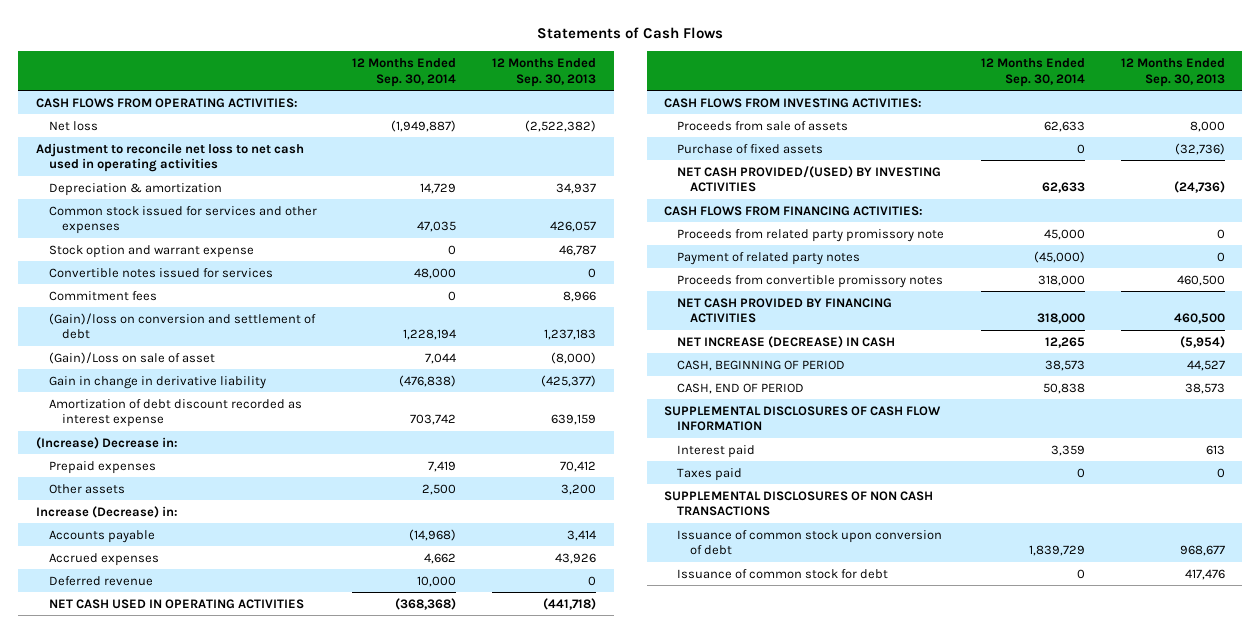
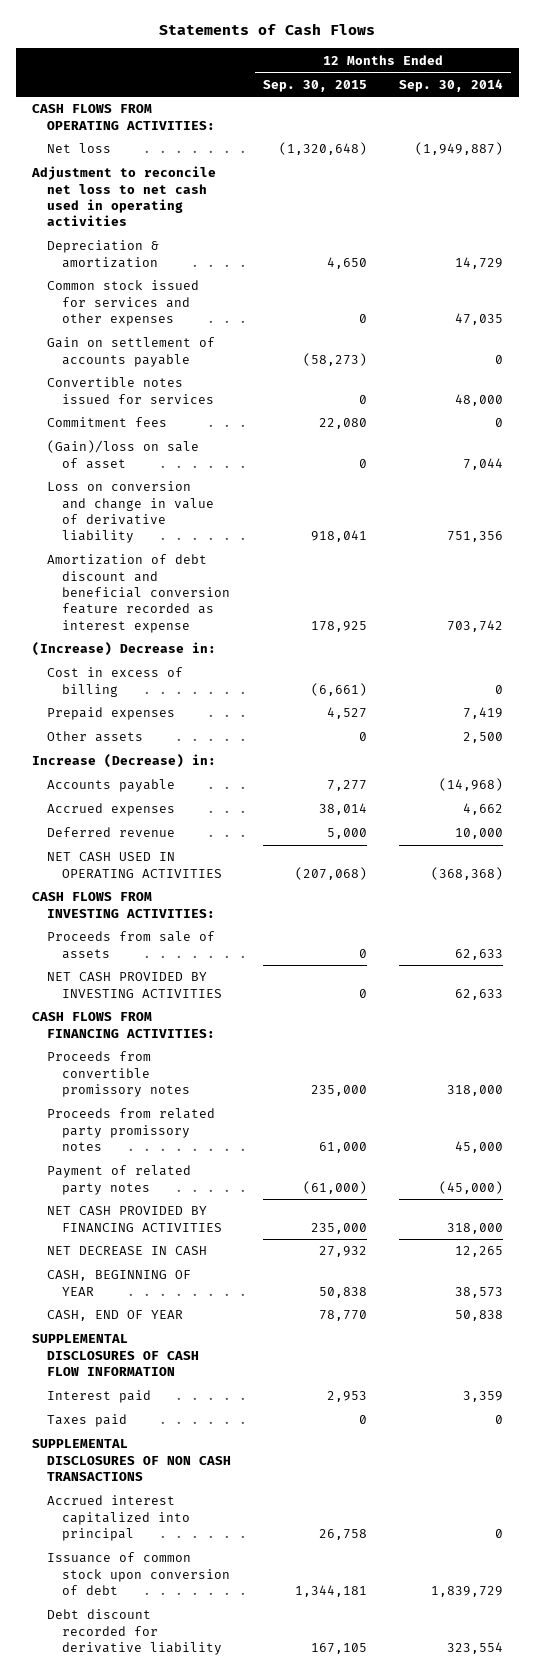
[492,58,597,87] 12 Months Ended Sep. 30, 2013 -> none
none -> [263,79,368,92] Sep. 30, 2015
[48,244,254,258] Stock option and warrant expense -> none
none -> [47,337,216,367] Gain on settlement of accounts payable
[48,312,316,340] (Gain)/loss on conversion and settlement of debt -> none
[48,351,215,364] (Gain)/Loss on sale of asset -> [47,440,200,469] (Gain)/loss on sale of asset
[48,375,266,389] Gain in change in derivative liability -> [47,481,215,544] Loss on conversion and change in value of derivative liability
[399,374,457,387] (476,838) -> [446,531,503,543] 751,356
[48,398,302,428] Amortization of debt discount recorded as interest expense -> [47,554,231,633] Amortization of debt discount and beneficial conversion feature recorded as interest expense
none -> [47,667,184,697] Cost in excess of billing
[677,143,824,154] Purchase of fixed assets -> none
[677,165,942,193] NET CASH PROVIDED/(USED) BY INVESTING ACTIVITIES -> [47,972,223,998] NET CASH PROVIDED BY INVESTING ACTIVITIES
[677,228,945,242] Proceeds from related party promissory note -> none
none -> [47,1108,216,1152] Proceeds from related party promissory notes
[677,251,861,265] Payment of related party notes -> [47,1165,192,1195] Payment of related party notes
[677,335,896,348] NET INCREASE (DECREASE) IN CASH -> [47,1246,208,1256] NET DECREASE IN CASH
[677,359,846,371] CASH, BEGINNING OF PERIOD -> [47,1270,192,1296] CASH, BEGINNING OF YEAR
[677,382,805,394] CASH, END OF PERIOD -> [47,1310,184,1322] CASH, END OF YEAR
none -> [47,1495,191,1542] Accrued interest capitalized into principal
[677,568,889,579] Issuance of common stock for debt -> none
none -> [47,1609,223,1656] Debt discount recorded for derivative liability

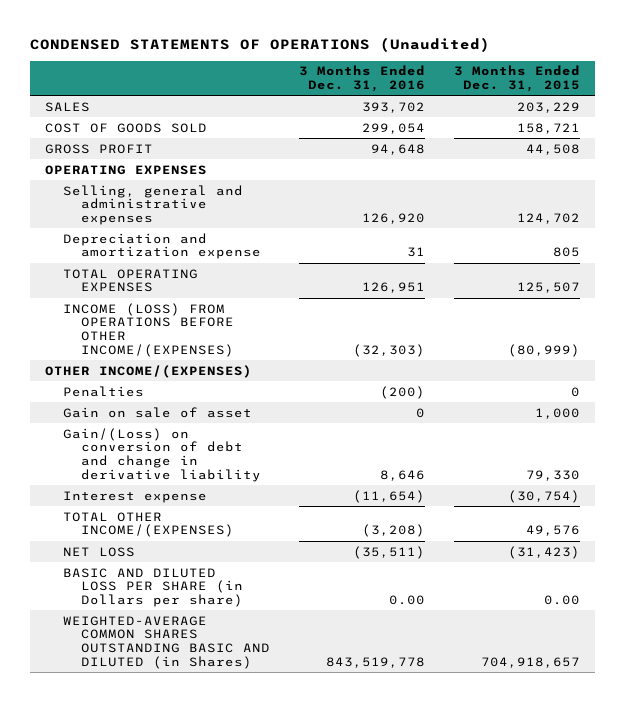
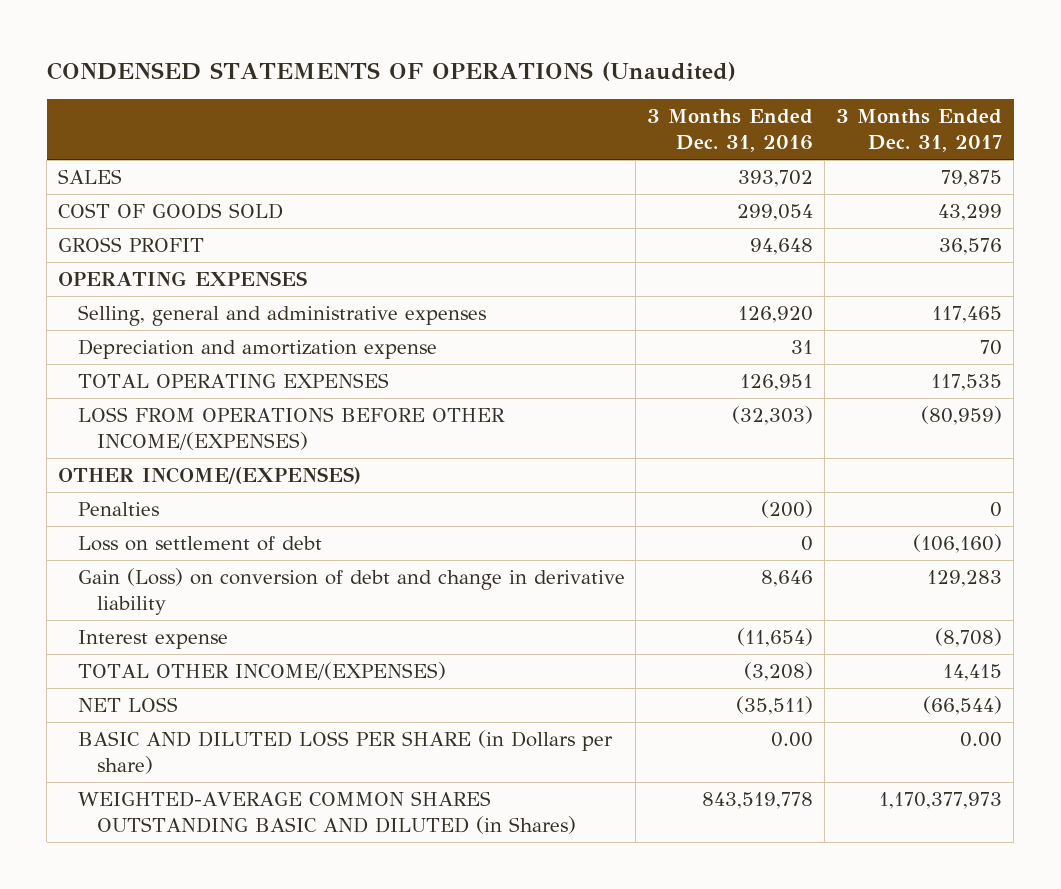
[454,65,581,93] 3 Months Ended Dec. 31, 2015 -> none
none -> [836,109,1003,153] 3 Months Ended Dec. 31, 2017
[62,302,234,358] INCOME (LOSS) FROM OPERATIONS BEFORE OTHER INCOME/(EXPENSES) -> [77,407,505,451] LOSS FROM OPERATIONS BEFORE OTHER INCOME/(EXPENSES)
[62,406,252,418] Gain on sale of asset -> none
none -> [77,536,322,552] Loss on settlement of debt
[62,427,261,483] Gain/(Loss) on conversion of debt and change in derivative liability -> [77,568,625,616] Gain (Loss) on conversion of debt and change in derivative liability

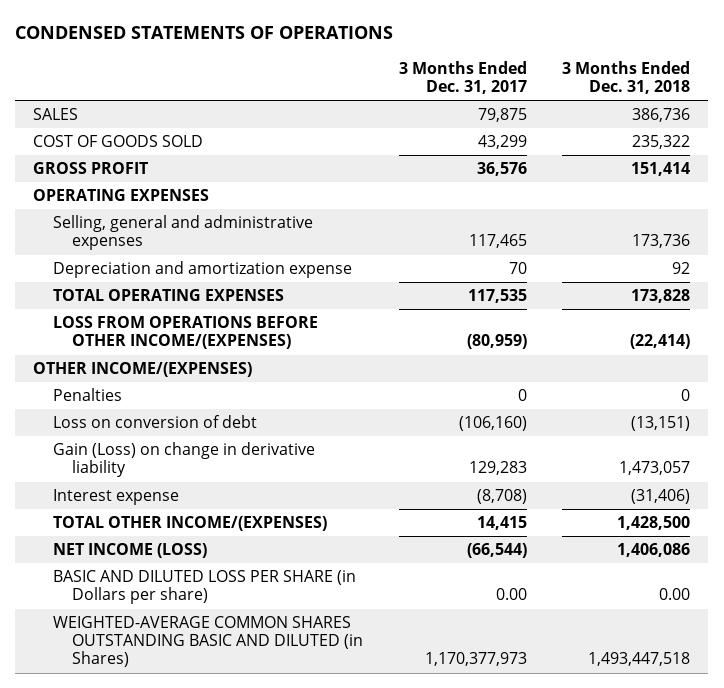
[46,61,736,81] CONDENSED STATEMENTS OF OPERATIONS (Unaudited) -> [15,26,394,40] CONDENSED STATEMENTS OF OPERATIONS
[647,109,814,153] 3 Months Ended Dec. 31, 2016 -> none
none -> [562,60,691,94] 3 Months Ended Dec. 31, 2018
[77,536,322,552] Loss on settlement of debt -> [52,415,257,429] Loss on conversion of debt
[77,568,625,616] Gain (Loss) on conversion of debt and change in derivative liability -> [52,442,315,478] Gain (Loss) on change in derivative liability
[77,697,178,713] NET LOSS -> [52,543,207,559] NET INCOME (LOSS)

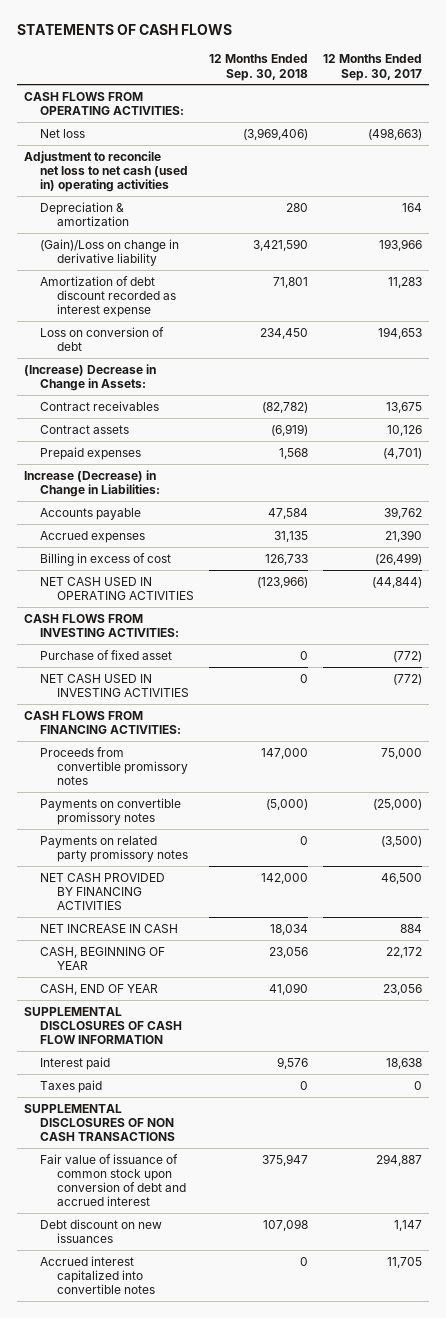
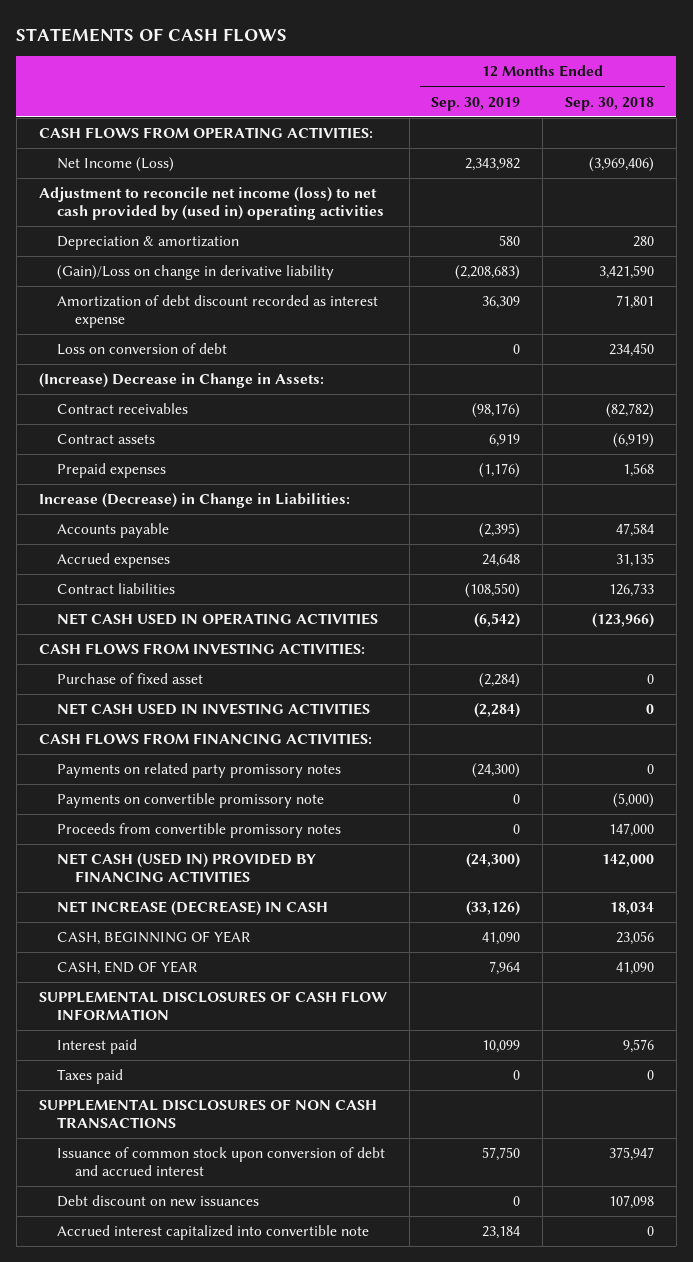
[322,54,422,81] 12 Months Ended Sep. 30, 2017 -> none
none -> [431,96,521,111] Sep. 30, 2019
[40,128,86,138] Net loss -> [56,157,174,173] Net Income (Loss)
[23,150,189,193] Adjustment to reconcile net loss to net cash (used in) operating activities -> [38,187,384,221] Adjustment to reconcile net income (loss) to net cash provided by (used in) operating activities
[40,552,172,566] Billing in excess of cost -> [56,583,175,595] Contract liabilities
[40,797,182,825] Payments on convertible promissory notes -> none
none -> [56,793,324,809] Payments on convertible promissory note
[40,746,189,786] Proceeds from convertible promissory notes -> [56,823,341,839] Proceeds from convertible promissory notes
[40,872,166,911] NET CASH PROVIDED BY FINANCING ACTIVITIES -> [56,853,316,884] NET CASH (USED IN) PROVIDED BY FINANCING ACTIVITIES
[40,923,179,933] NET INCREASE IN CASH -> [56,901,328,917] NET INCREASE (DECREASE) IN CASH
[40,1153,187,1207] Fair value of issuance of common stock upon conversion of debt and accrued interest -> [56,1147,385,1177] Issuance of common stock upon conversion of debt and accrued interest
[40,1255,156,1295] Accrued interest capitalized into convertible notes -> [56,1225,369,1241] Accrued interest capitalized into convertible note

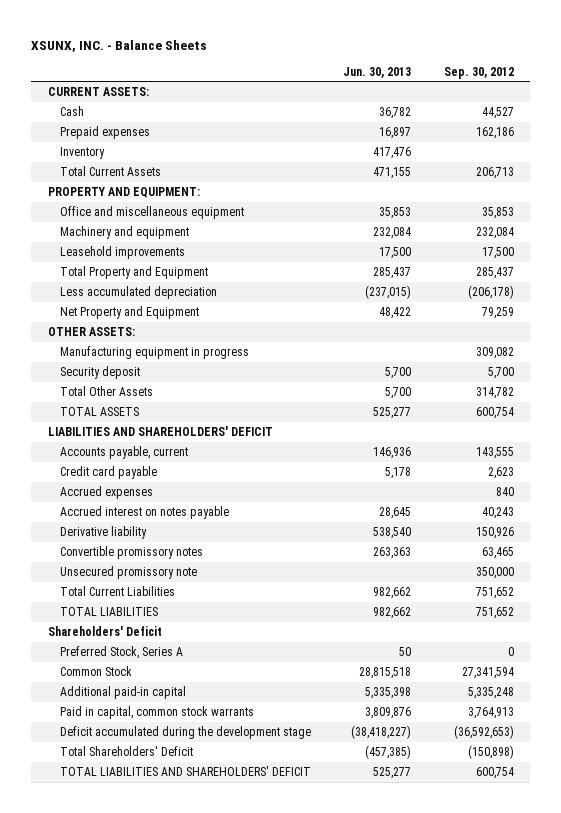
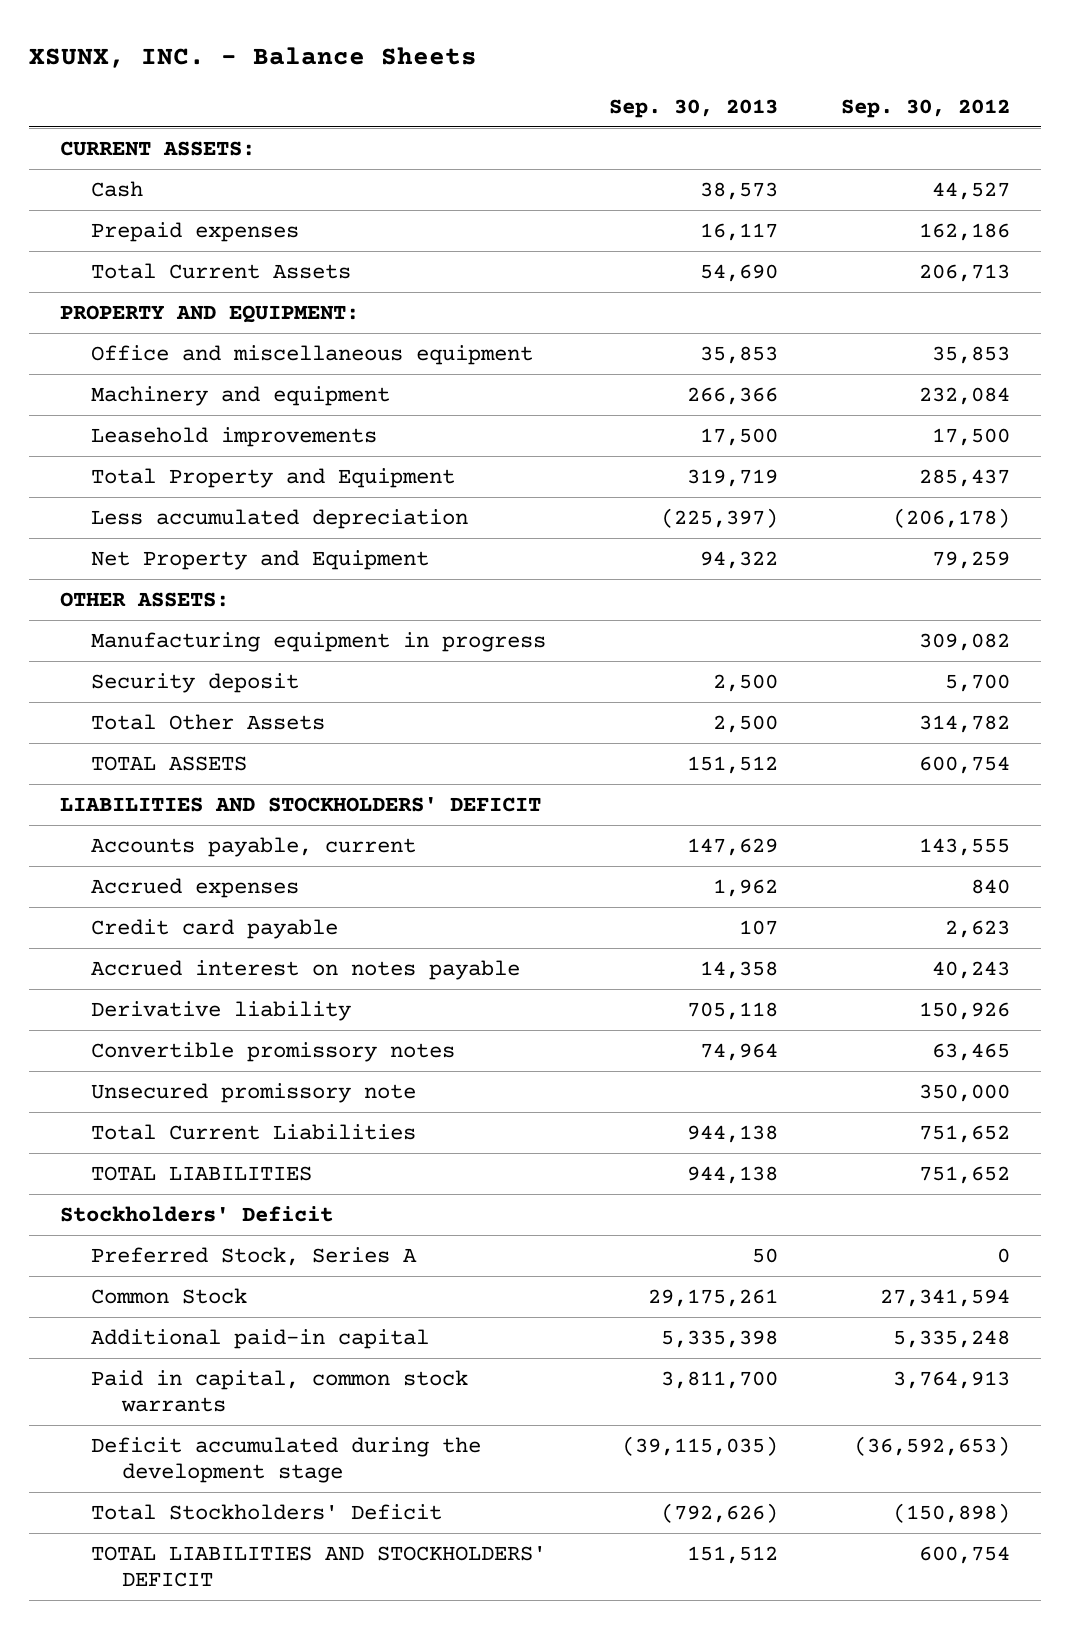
[343,66,412,78] Jun. 30, 2013 -> none
none -> [608,99,778,119] Sep. 30, 2013
[60,147,106,160] Inventory -> none
[47,426,273,437] LIABILITIES AND SHAREHOLDERS' DEFICIT -> [60,796,542,812] LIABILITIES AND STOCKHOLDERS' DEFICIT
[60,466,158,480] Credit card payable -> [91,918,339,939] Credit card payable
[47,626,162,637] Shareholders' Deficit -> [60,1205,334,1222] Stockholders' Deficit
[60,746,194,757] Total Shareholders' Deficit -> [91,1503,443,1520] Total Stockholders' Deficit
[60,766,312,777] TOTAL LIABILITIES AND SHAREHOLDERS' DEFICIT -> [91,1545,547,1588] TOTAL LIABILITIES AND STOCKHOLDERS' DEFICIT

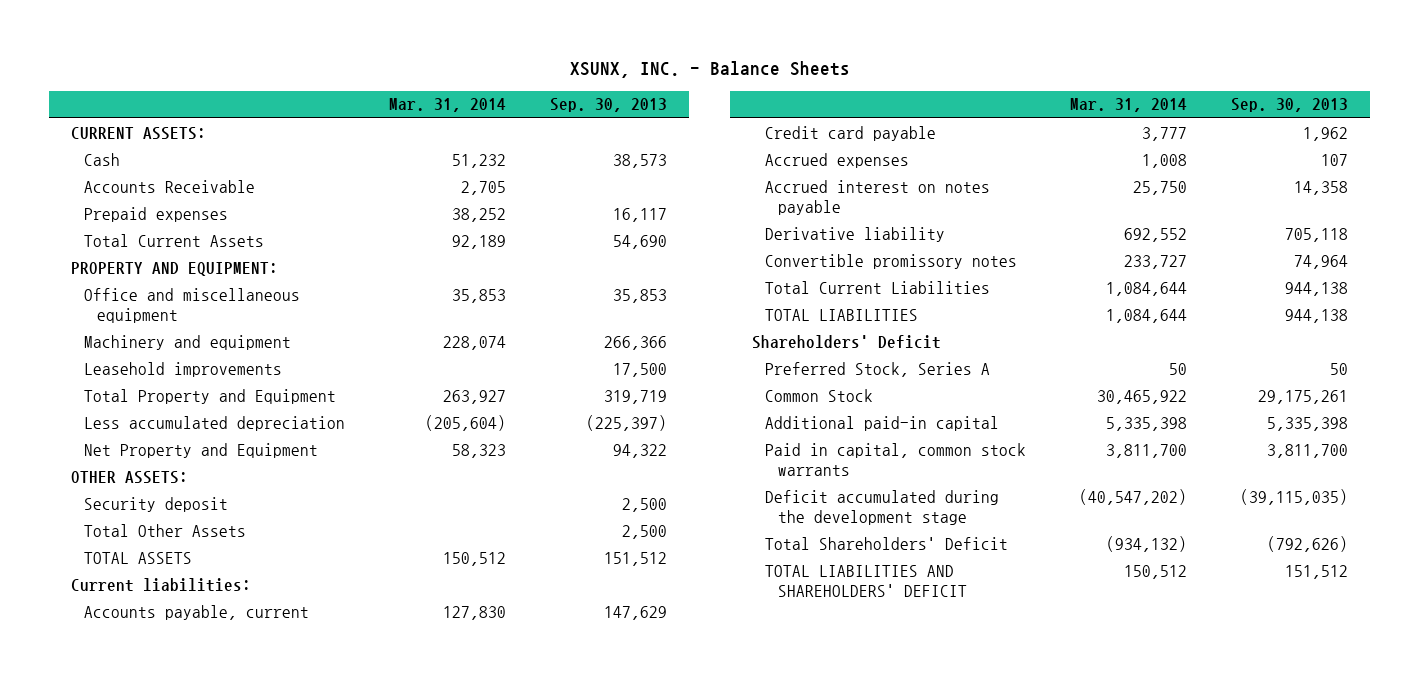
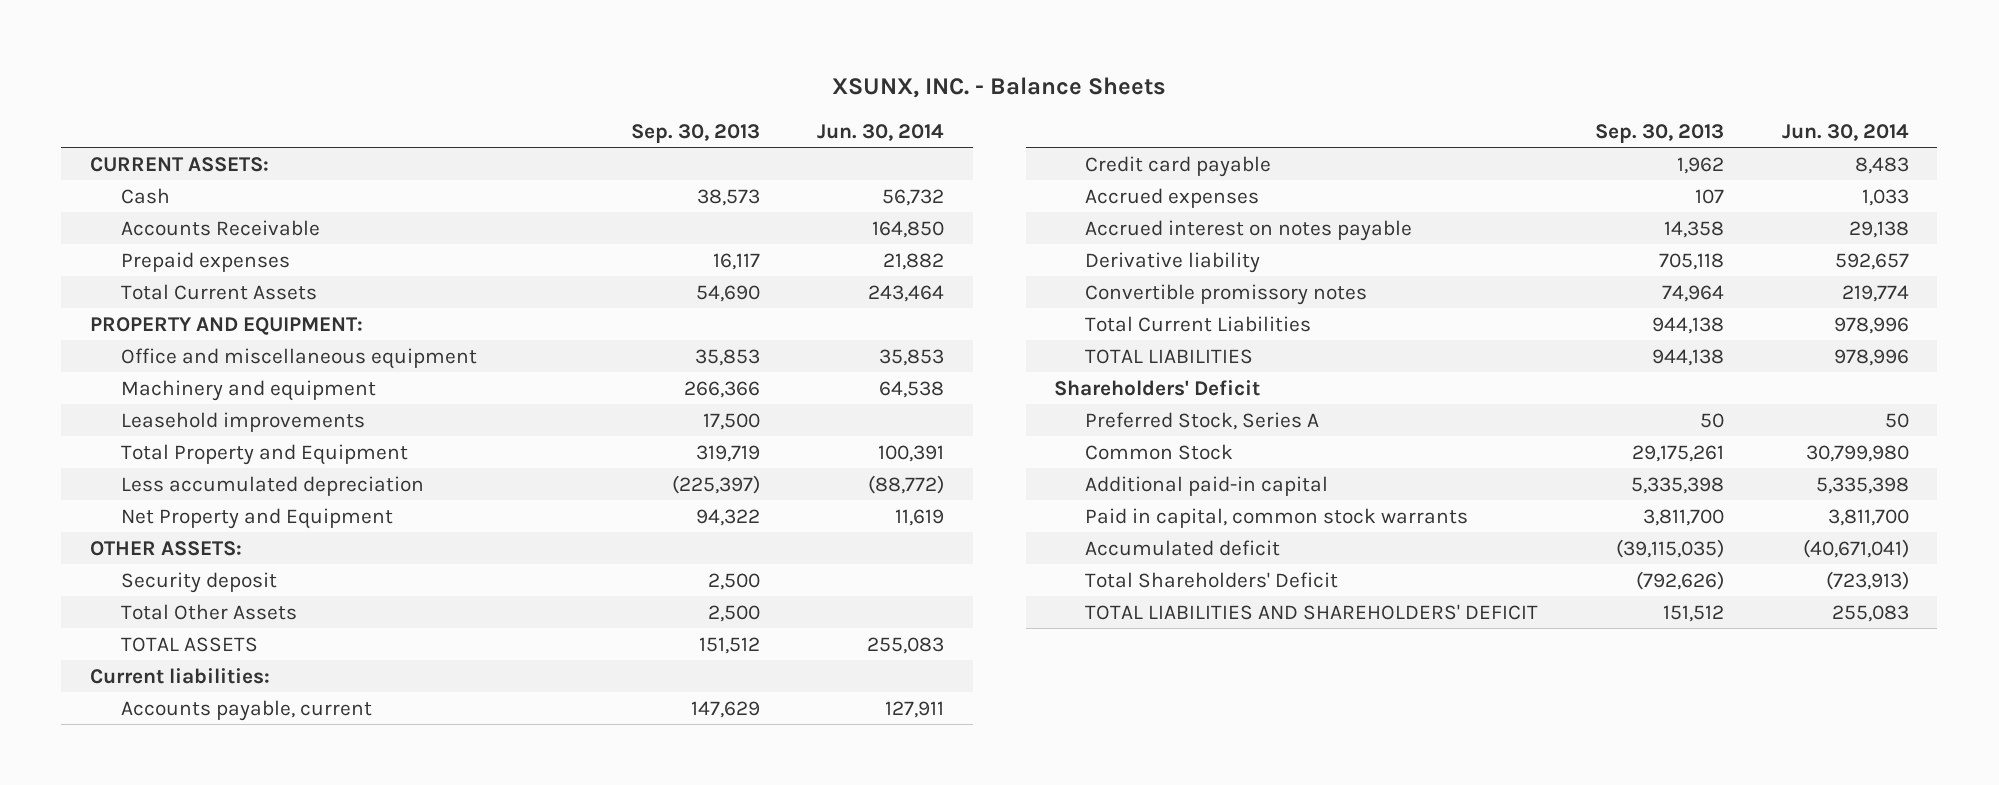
[389,98,507,113] Mar. 31, 2014 -> none
none -> [817,123,945,141] Jun. 30, 2014
[765,489,1000,525] Deficit accumulated during the development stage -> [1085,539,1281,556] Accumulated deficit

